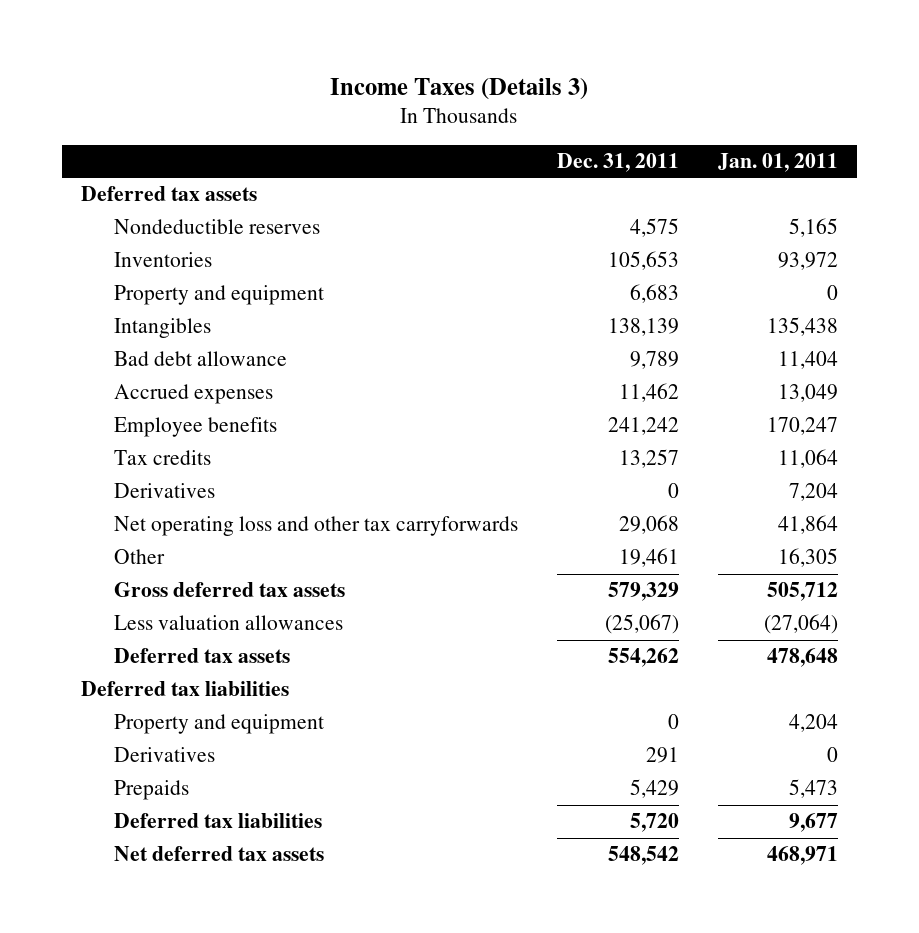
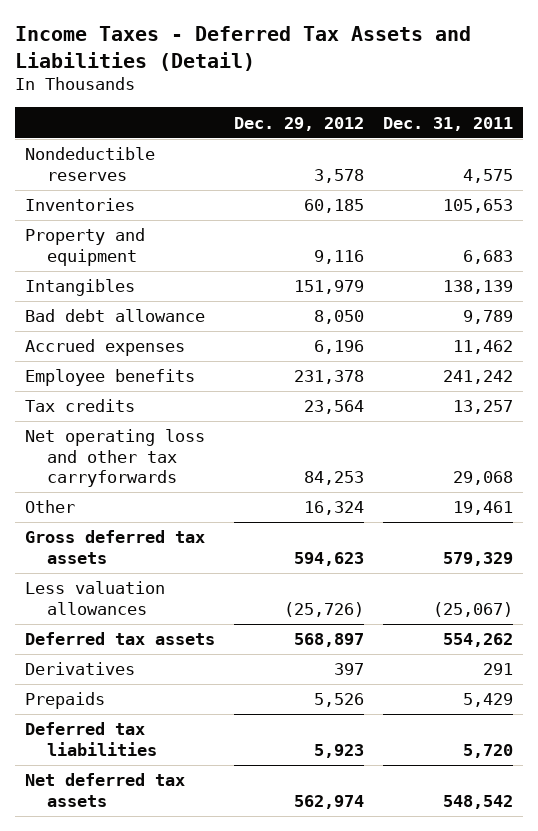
[330,77,589,100] Income Taxes (Details 3) -> [15,26,472,71] Income Taxes - Deferred Tax Assets and Liabilities (Detail)
[717,152,838,172] Jan. 01, 2011 -> none
none -> [234,116,365,131] Dec. 29, 2012
[80,186,257,202] Deferred tax assets -> none
[114,483,216,499] Derivatives -> none
[80,681,289,697] Deferred tax liabilities -> none
[114,714,325,735] Property and equipment -> none

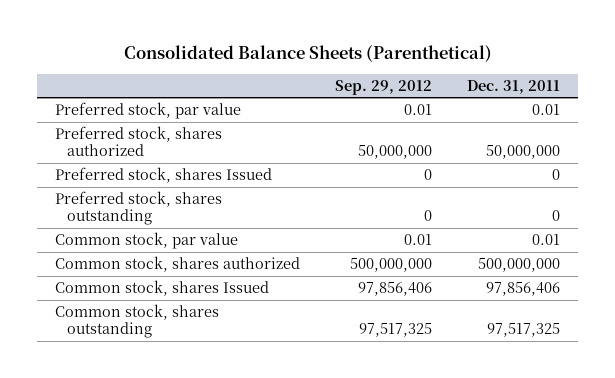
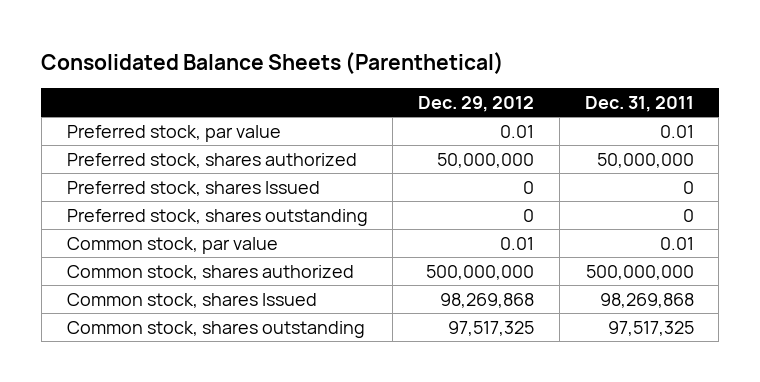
[335,79,433,95] Sep. 29, 2012 -> none
none -> [418,95,535,112] Dec. 29, 2012
[486,282,561,297] 97,856,406 -> [599,292,694,308] 98,269,868

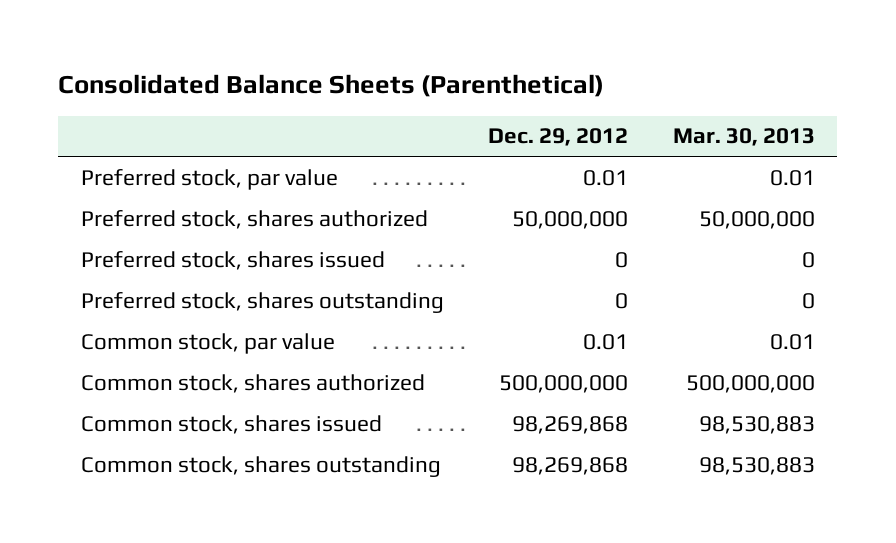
[584,95,694,112] Dec. 31, 2011 -> none
none -> [672,128,815,147] Mar. 30, 2013
[66,180,320,196] Preferred stock, shares Issued -> [80,250,385,270] Preferred stock, shares issued
[66,292,317,308] Common stock, shares Issued -> [80,414,382,434] Common stock, shares issued
[448,320,535,336] 97,517,325 -> [512,456,629,475] 98,269,868

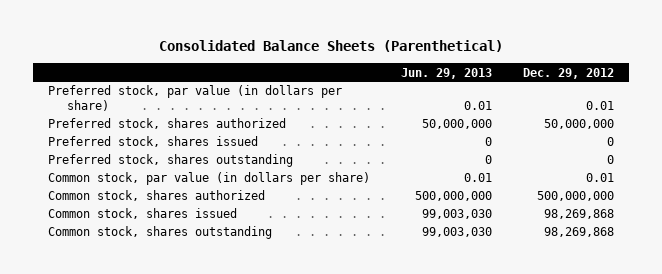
[672,128,815,147] Mar. 30, 2013 -> none
none -> [401,67,493,79] Jun. 29, 2013
[80,168,338,190] Preferred stock, par value -> [48,85,343,112] Preferred stock, par value (in dollars per share)
[80,332,335,354] Common stock, par value -> [48,172,371,186] Common stock, par value (in dollars per share)

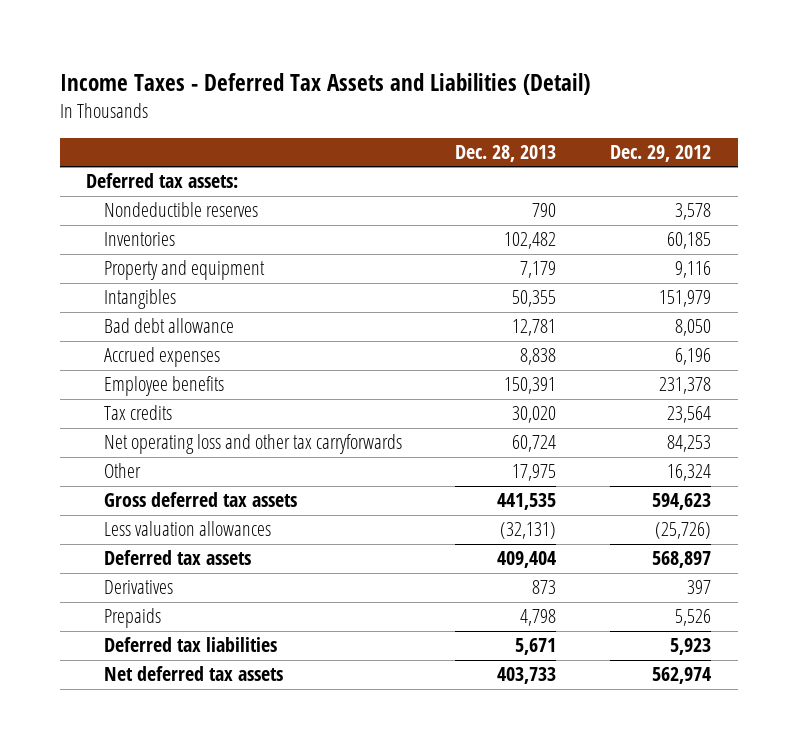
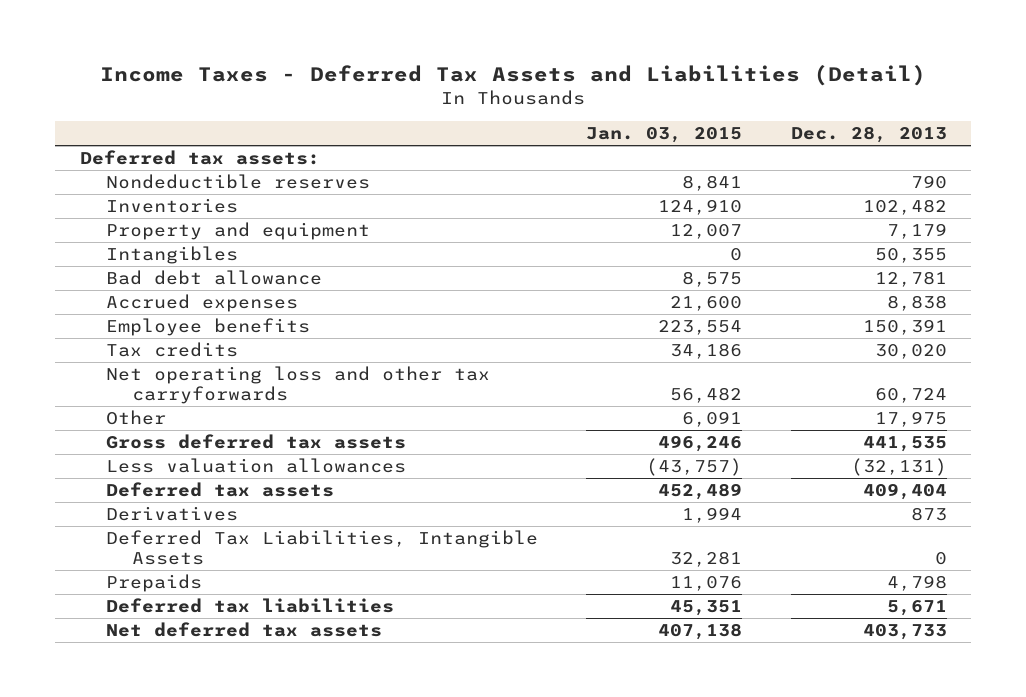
[609,145,711,163] Dec. 29, 2012 -> none
none -> [586,126,743,143] Jan. 03, 2015
none -> [105,529,538,565] Deferred Tax Liabilities, Intangible Assets

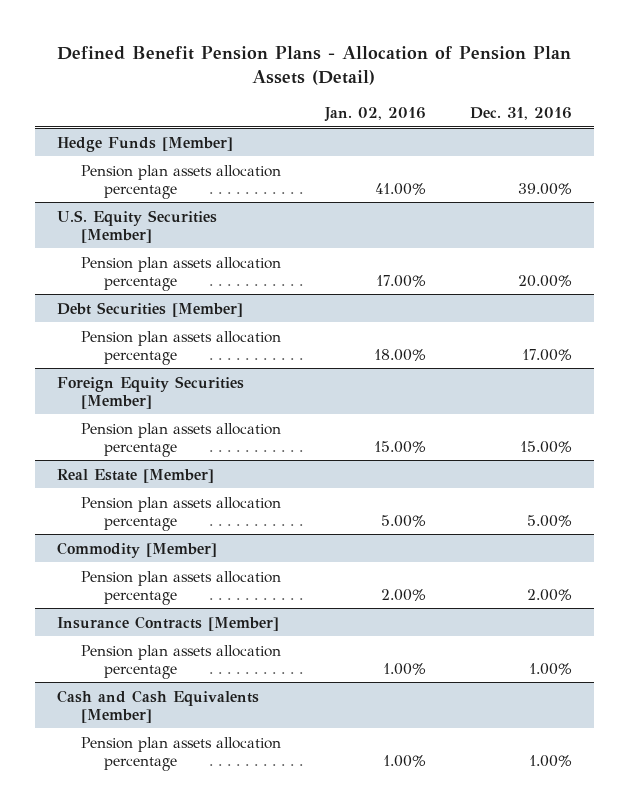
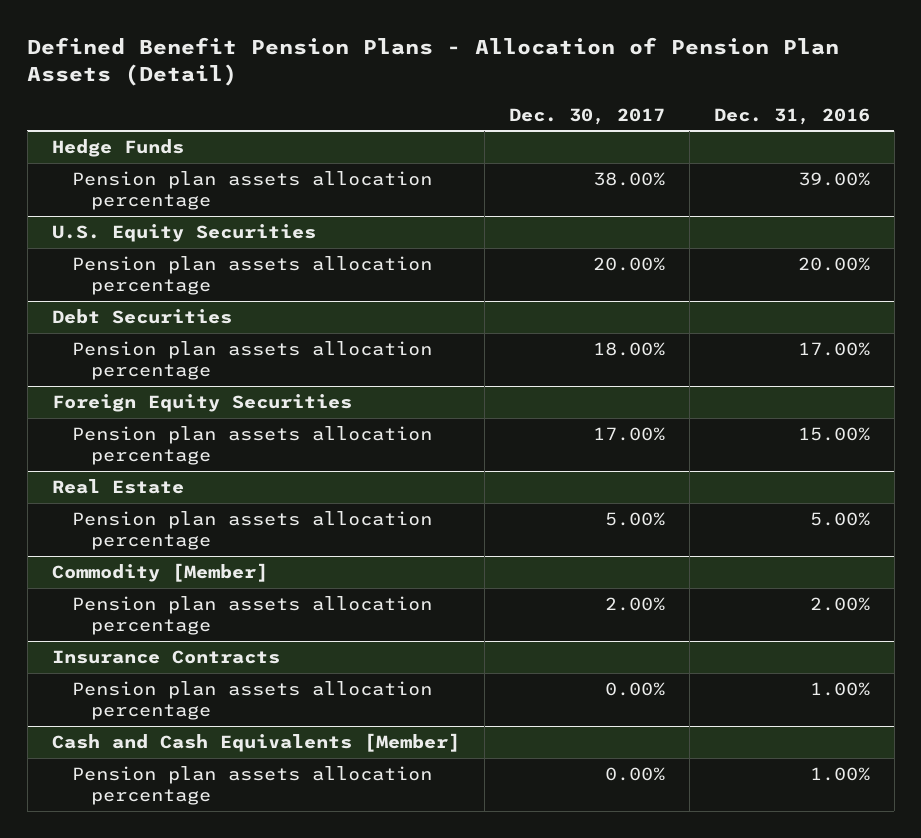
[323,107,426,123] Jan. 02, 2016 -> none
none -> [508,107,665,125] Dec. 30, 2017
[56,136,233,152] Hedge Funds [Member] -> [51,138,184,157] Hedge Funds
[56,209,217,243] U.S. Equity Securities [Member] -> [51,223,316,242] U.S. Equity Securities
[56,301,243,317] Debt Securities [Member] -> [51,308,232,324] Debt Securities
[56,375,244,409] Foreign Equity Securities [Member] -> [51,393,352,412] Foreign Equity Securities
[56,468,214,483] Real Estate [Member] -> [51,478,184,494] Real Estate
[56,615,279,631] Insurance Contracts [Member] -> [51,649,280,664] Insurance Contracts

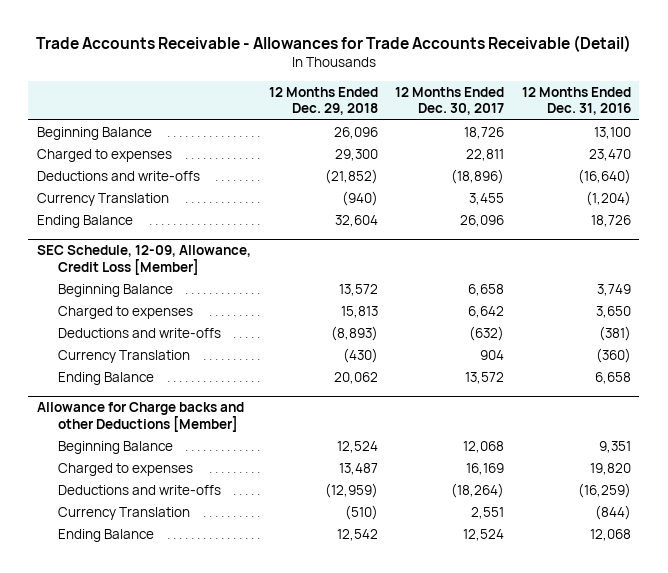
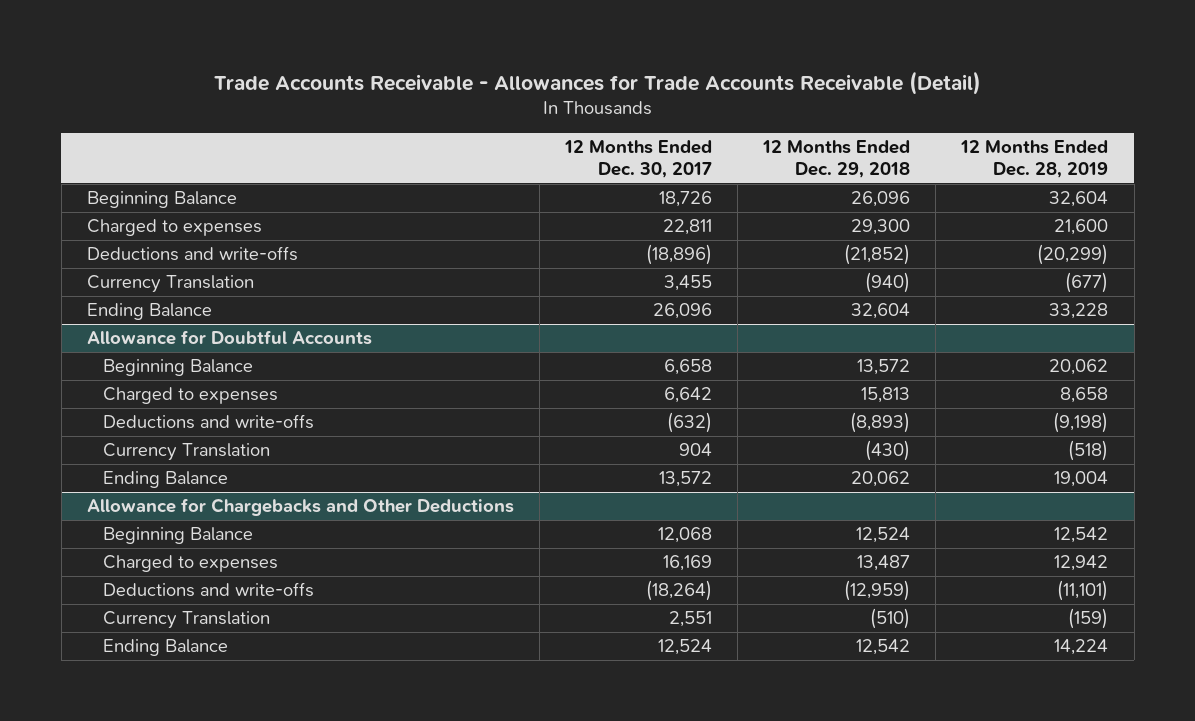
[521,86,631,116] 12 Months Ended Dec. 31, 2016 -> none
none -> [960,139,1109,178] 12 Months Ended Dec. 28, 2019
[37,245,252,276] SEC Schedule, 12-09, Allowance, Credit Loss [Member] -> [86,330,372,346] Allowance for Doubtful Accounts
[37,402,245,433] Allowance for Charge backs and other Deductions [Member] -> [86,498,514,517] Allowance for Chargebacks and Other Deductions

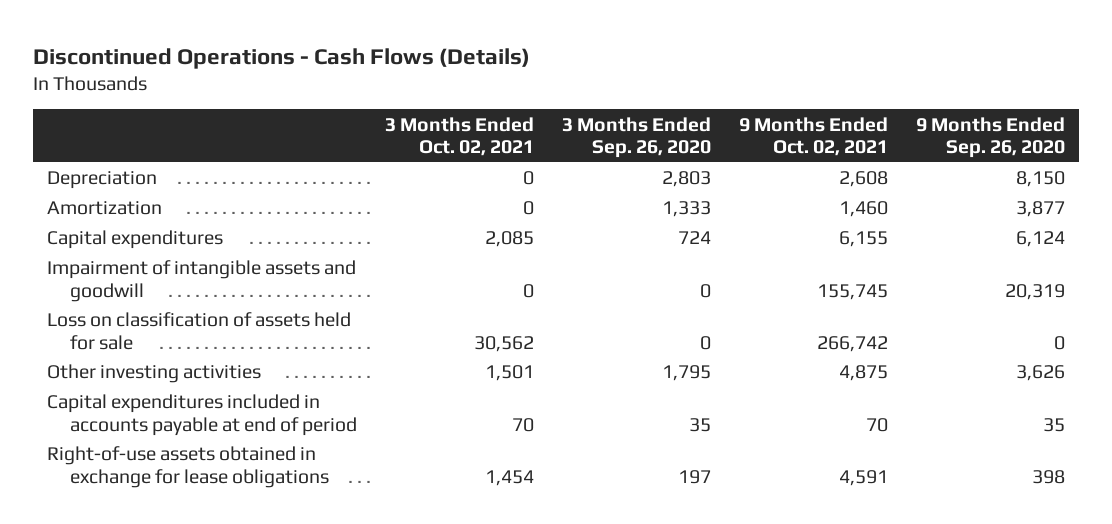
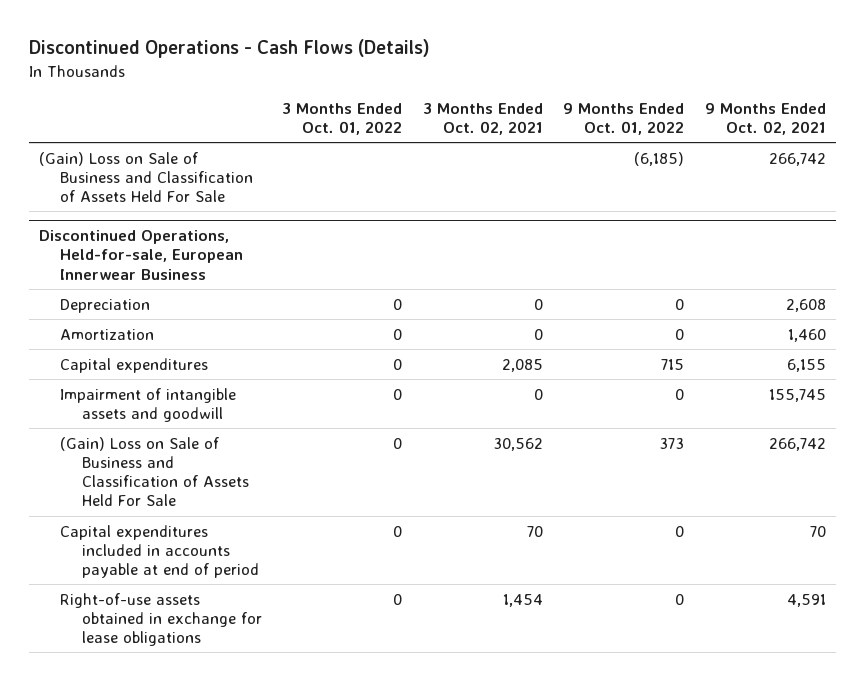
[561,116,711,159] 3 Months Ended Sep. 26, 2020 -> none
[915,116,1065,159] 9 Months Ended Sep. 26, 2020 -> none
none -> [282,102,403,135] 3 Months Ended Oct. 01, 2022
none -> [563,102,685,135] 9 Months Ended Oct. 01, 2022
none -> [38,151,254,202] (Gain) Loss on Sale of Business and Classification of Assets Held For Sale
none -> [38,230,244,280] Discontinued Operations, Held-for-sale, European Innerwear Business
[47,364,262,384] Other investing activities -> none
[47,312,352,350] Loss on classification of assets held for sale -> [60,436,249,507] (Gain) Loss on Sale of Business and Classification of Assets Held For Sale

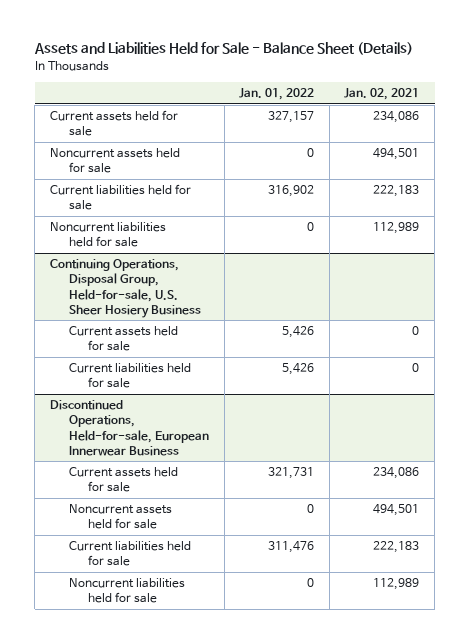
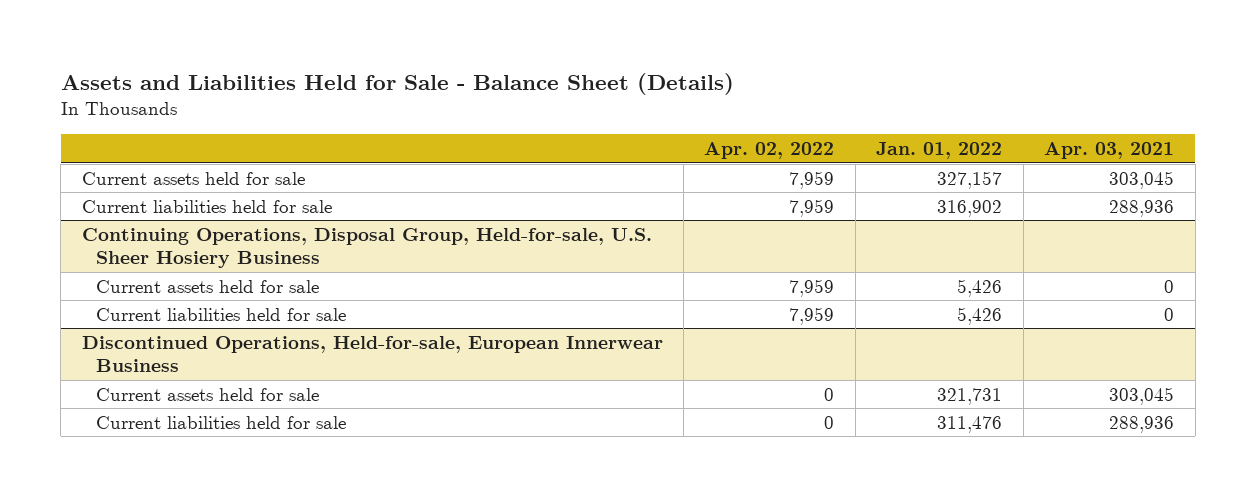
[344,87,420,100] Jan. 02, 2021 -> none
none -> [704,141,835,159] Apr. 02, 2022
none -> [1044,141,1175,159] Apr. 03, 2021
[49,148,180,174] Noncurrent assets held for sale -> none
[49,222,166,248] Noncurrent liabilities held for sale -> none
[68,504,172,530] Noncurrent assets held for sale -> none
[68,578,185,604] Noncurrent liabilities held for sale -> none

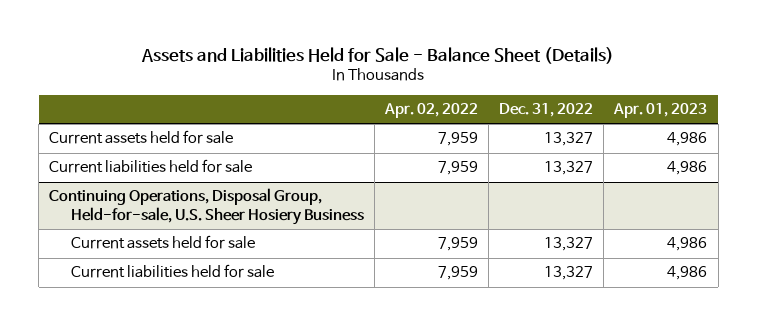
[876,141,1003,159] Jan. 01, 2022 -> none
[1044,141,1175,159] Apr. 03, 2021 -> none
none -> [499,103,594,118] Dec. 31, 2022
none -> [613,103,708,119] Apr. 01, 2023
[81,335,663,373] Discontinued Operations, Held-for-sale, European Innerwear Business -> none
[95,387,319,401] Current assets held for sale -> none
[95,415,346,429] Current liabilities held for sale -> none

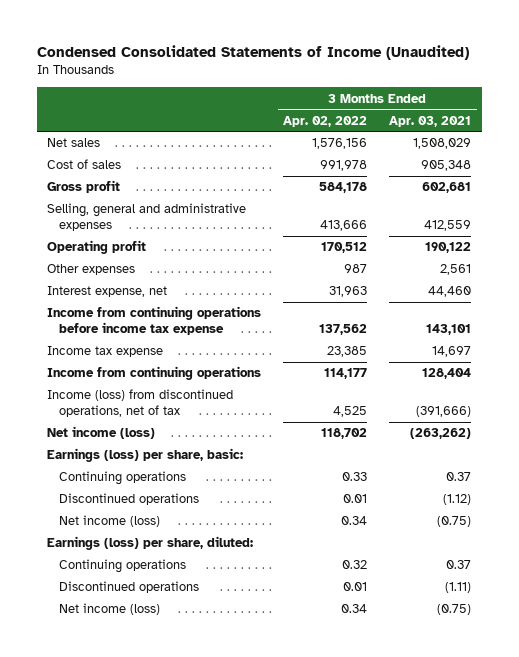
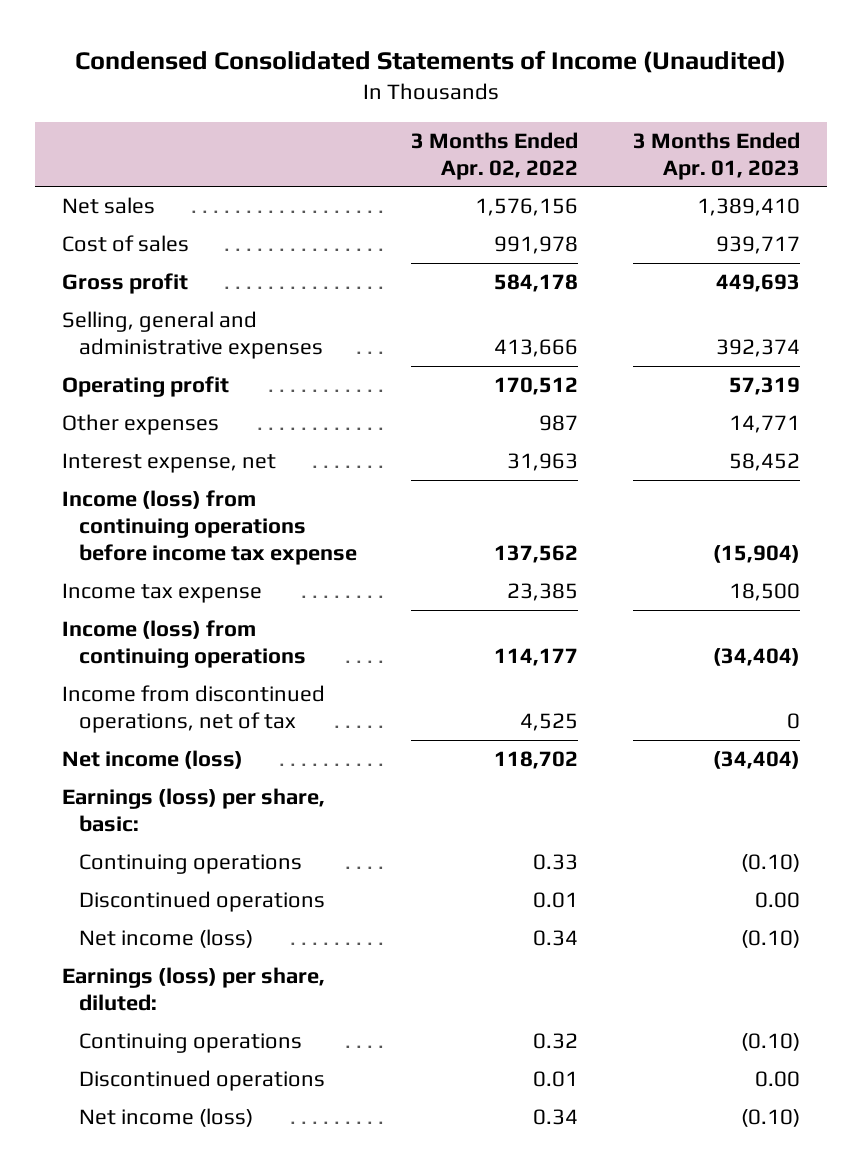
[389,115,472,127] Apr. 03, 2021 -> none
none -> [633,131,801,180] 3 Months Ended Apr. 01, 2023
[47,306,262,336] Income from continuing operations before income tax expense -> [62,490,357,565] Income (loss) from continuing operations before income tax expense
[47,366,262,381] Income from continuing operations -> [62,620,306,669] Income (loss) from continuing operations
[47,389,234,418] Income (loss) from discontinued operations, net of tax -> [62,685,326,734] Income from discontinued operations, net of tax

